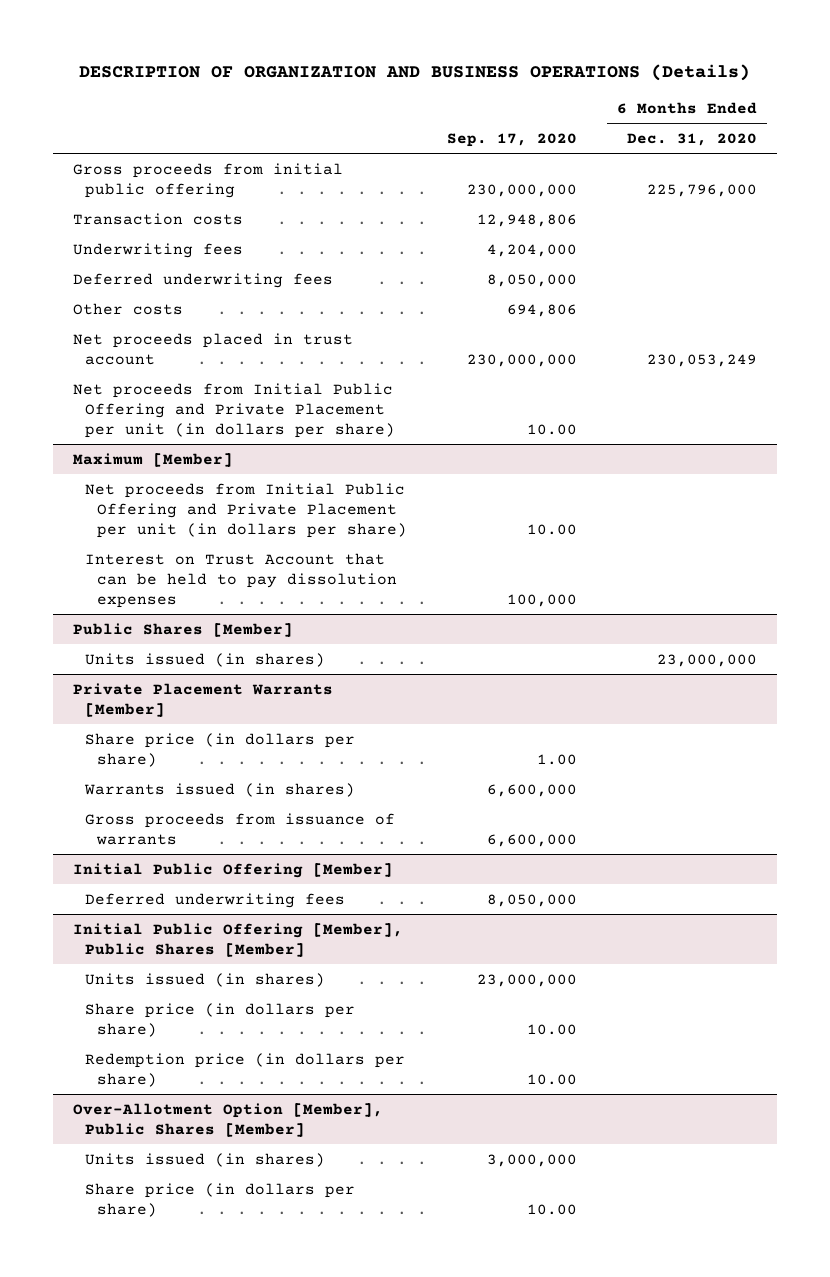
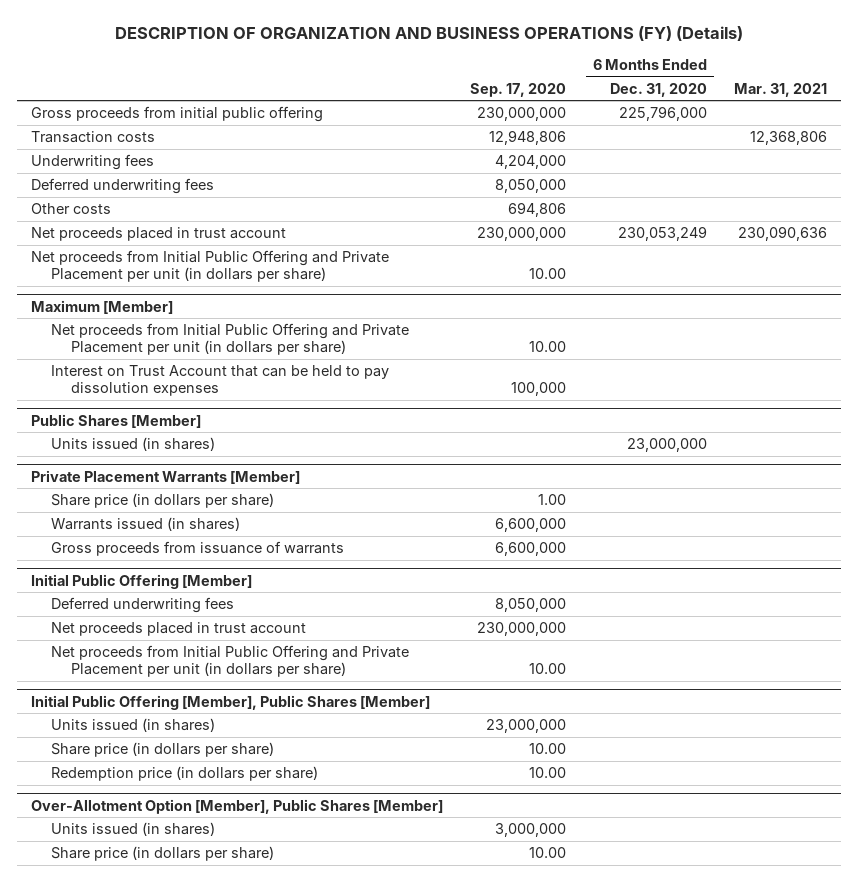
[78,64,750,82] DESCRIPTION OF ORGANIZATION AND BUSINESS OPERATIONS (Details) -> [114,26,743,42] DESCRIPTION OF ORGANIZATION AND BUSINESS OPERATIONS (FY) (Details)
none -> [734,82,828,97] Mar. 31, 2021
none -> [50,621,306,636] Net proceeds placed in trust account
none -> [50,644,409,678] Net proceeds from Initial Public Offering and Private Placement per unit (in dollars per share)

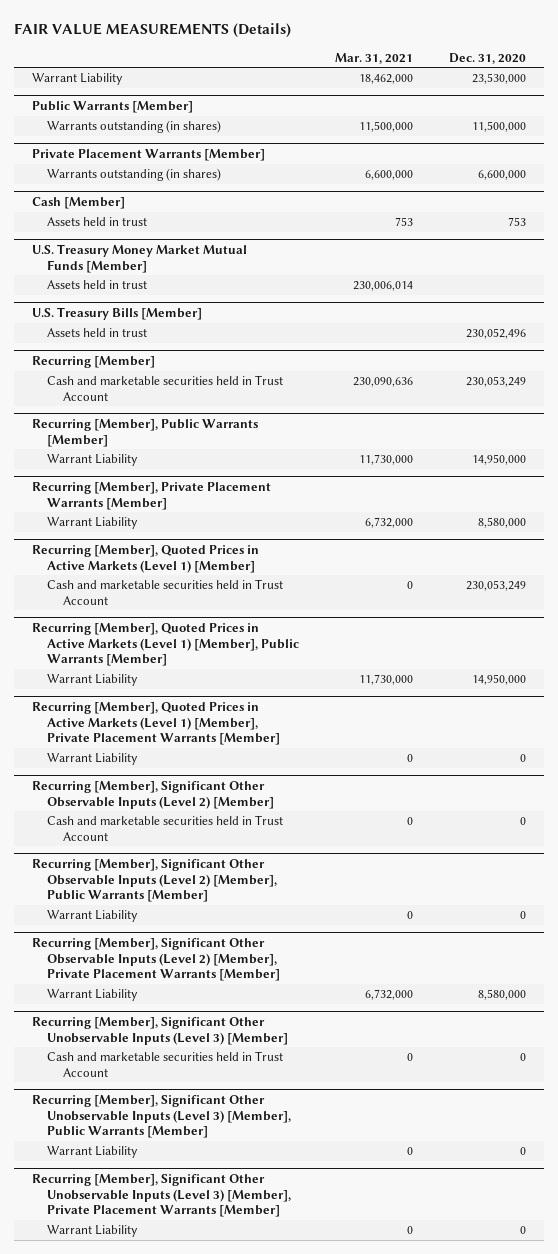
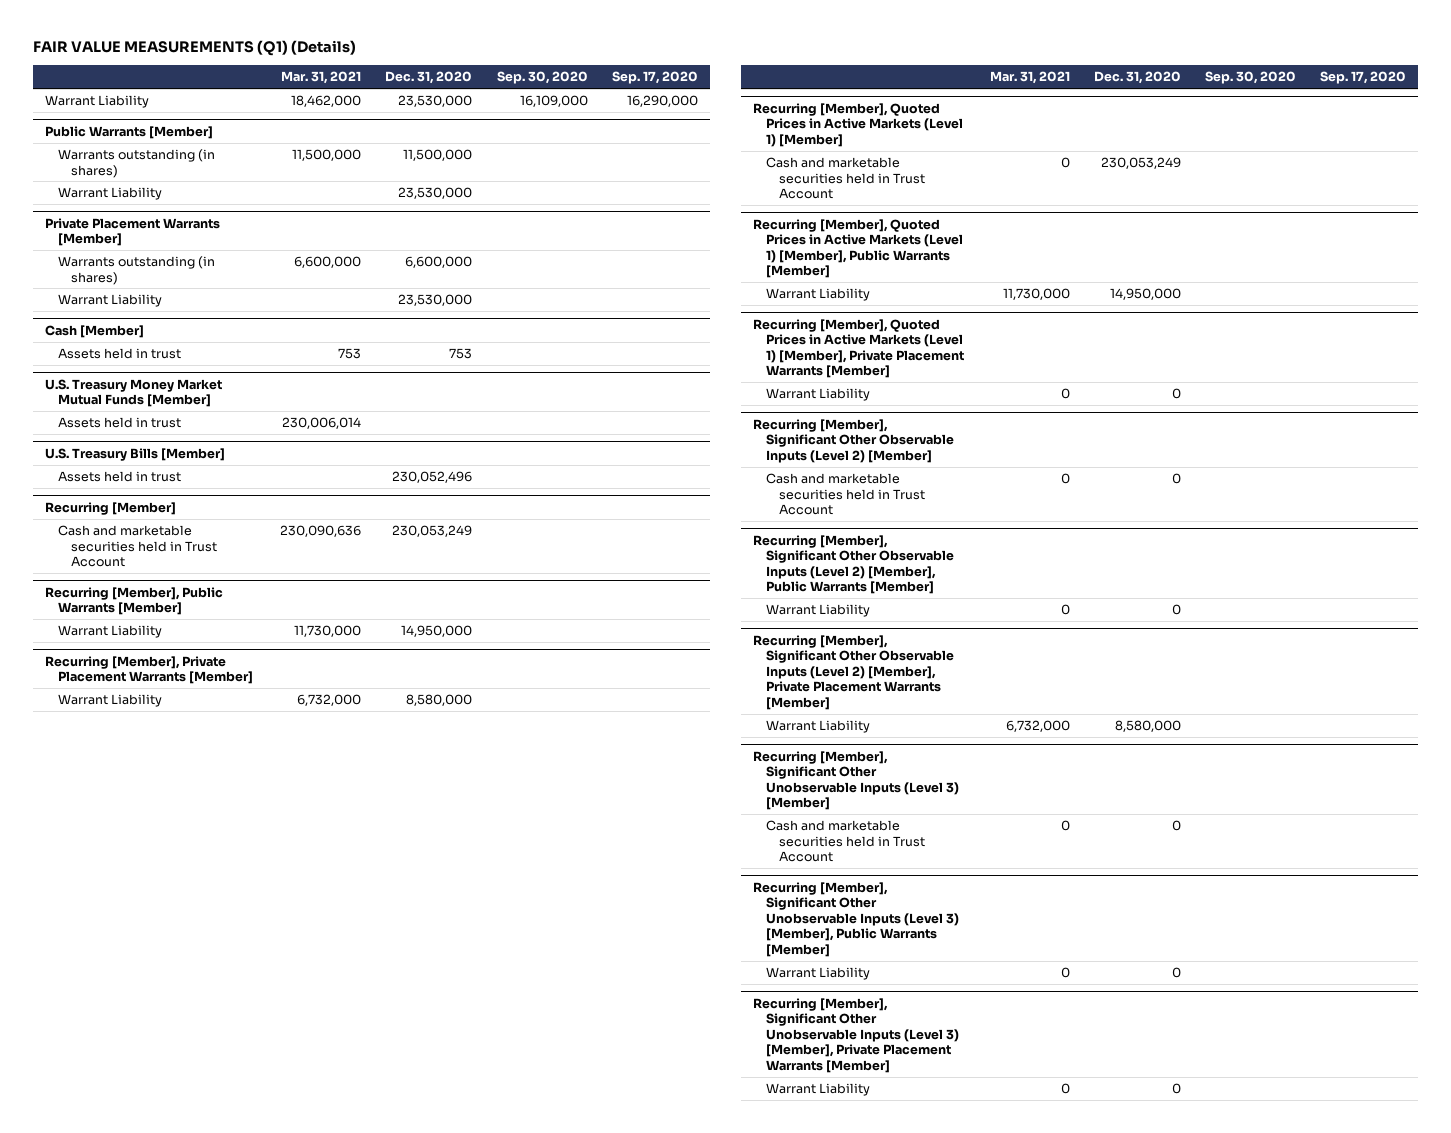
[13,23,291,39] FAIR VALUE MEASUREMENTS (Details) -> [32,40,356,57] FAIR VALUE MEASUREMENTS (Q1) (Details)
none -> [496,71,588,85] Sep. 30, 2020
none -> [611,71,698,85] Sep. 17, 2020
none -> [58,187,163,201] Warrant Liability
none -> [58,294,163,308] Warrant Liability

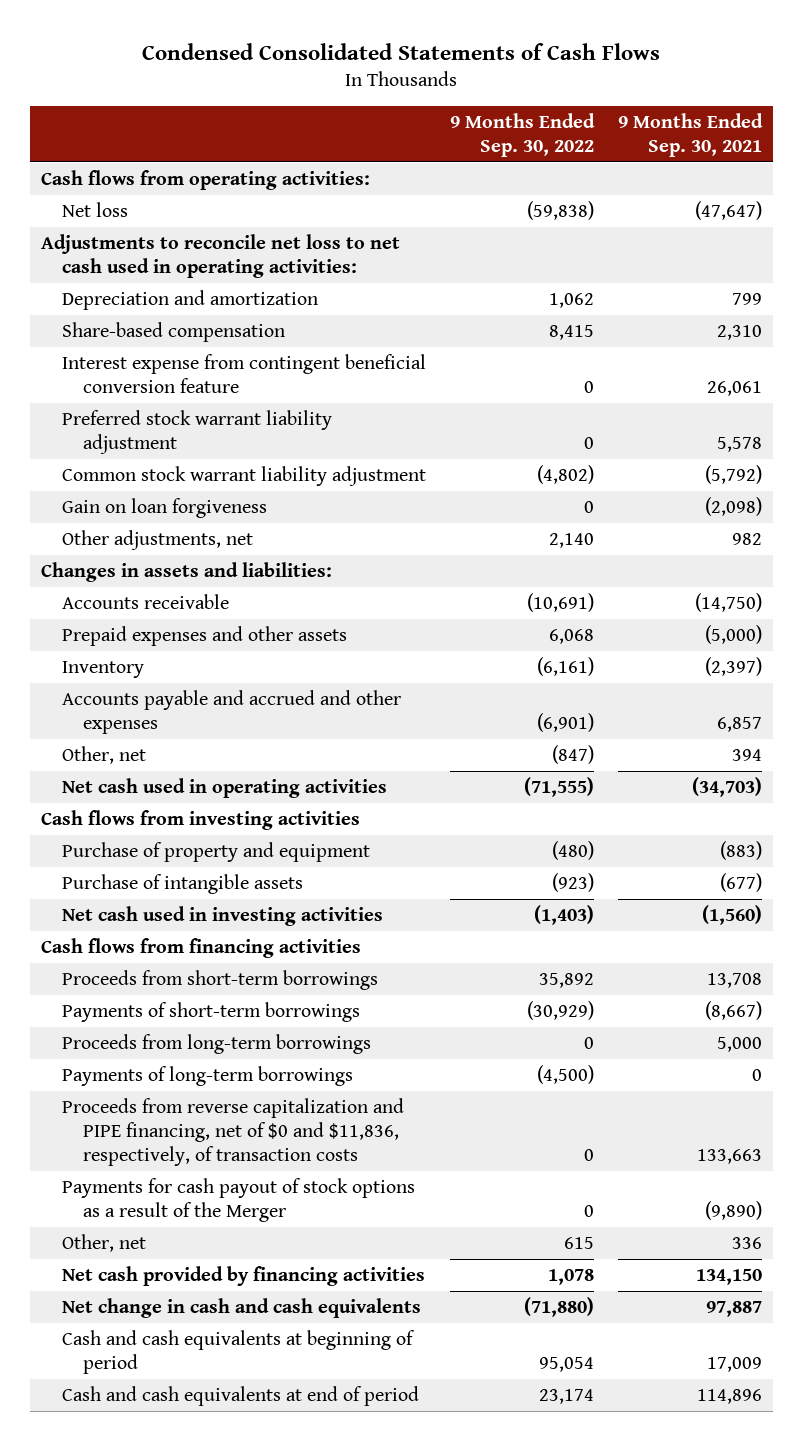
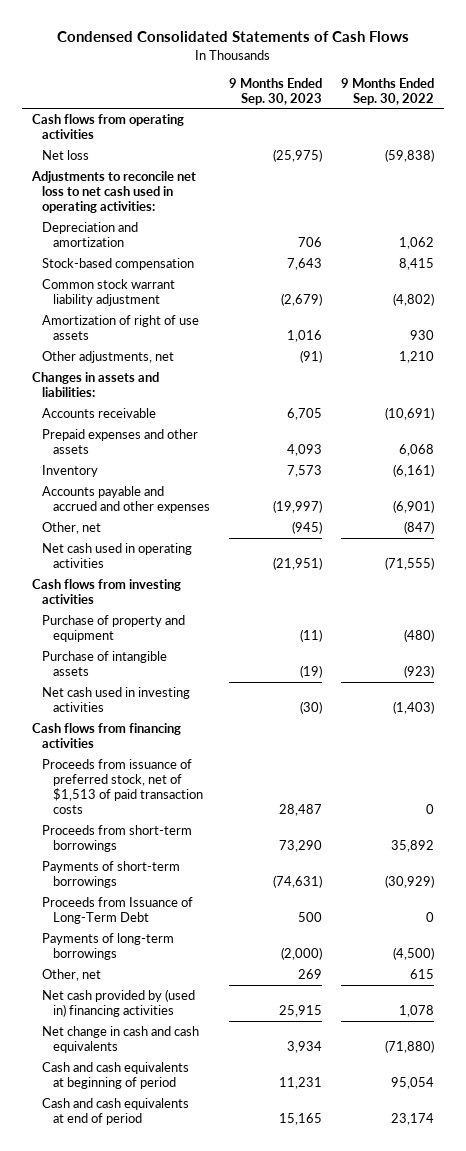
[617,113,763,157] 9 Months Ended Sep. 30, 2021 -> none
none -> [229,77,323,105] 9 Months Ended Sep. 30, 2023
[41,170,371,191] Cash flows from operating activities: -> [31,113,184,140] Cash flows from operating activities
[62,354,427,393] Interest expense from contingent beneficial conversion feature -> none
[62,410,333,454] Preferred stock warrant liability adjustment -> none
[62,322,286,343] Share-based compensation -> [42,257,195,270] Stock-based compensation
[62,498,268,519] Gain on loan forgiveness -> none
none -> [42,314,200,341] Amortization of right of use assets
[548,533,594,549] 2,140 -> [399,350,435,363] 1,210
none -> [42,758,203,815] Proceeds from issuance of preferred stock, net of $1,513 of paid transaction costs
[62,1034,372,1055] Proceeds from long-term borrowings -> [42,896,194,925] Proceeds from Issuance of Long-Term Debt
[62,1098,405,1166] Proceeds from reverse capitalization and PIPE financing, net of $0 and $11,836, respectively, of transaction costs -> none
[62,1178,416,1222] Payments for cash payout of stock options as a result of the Merger -> none
[62,1266,426,1287] Net cash provided by financing activities -> [42,988,196,1018] Net cash provided by (used in) financing activities

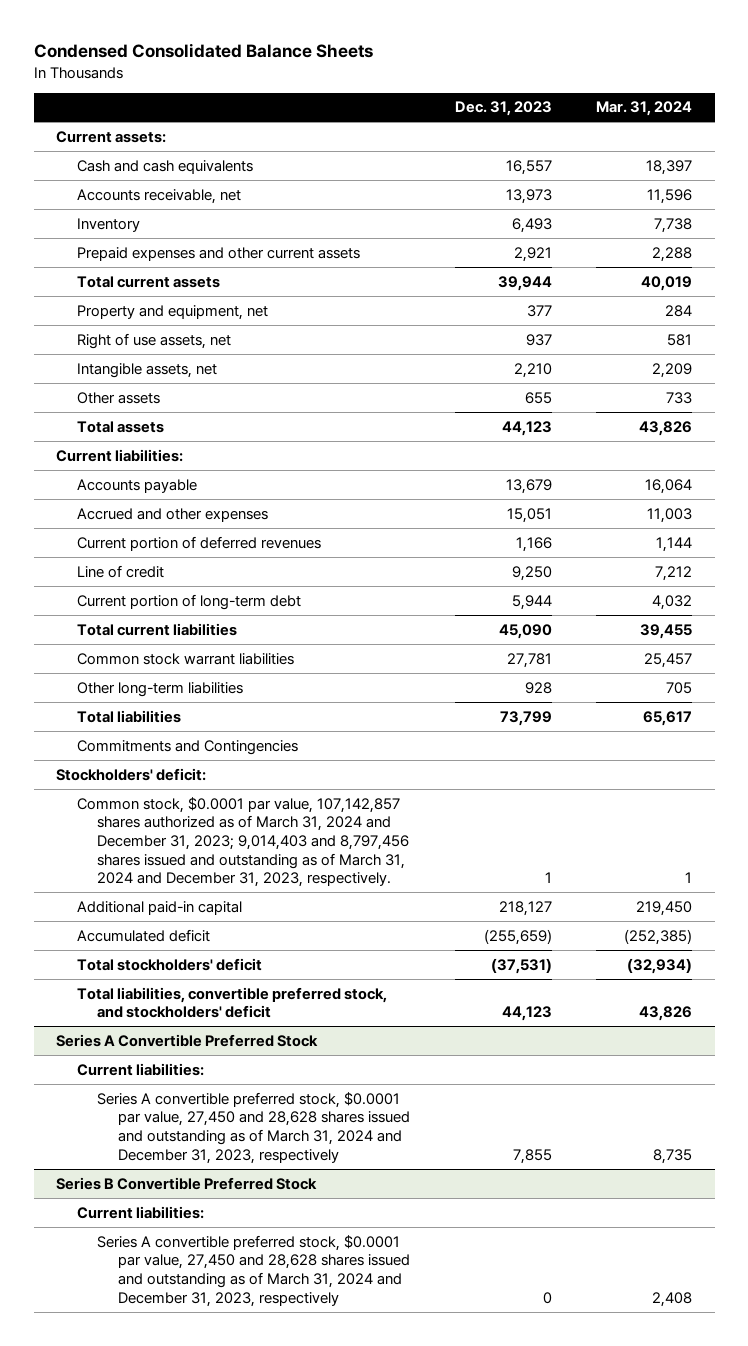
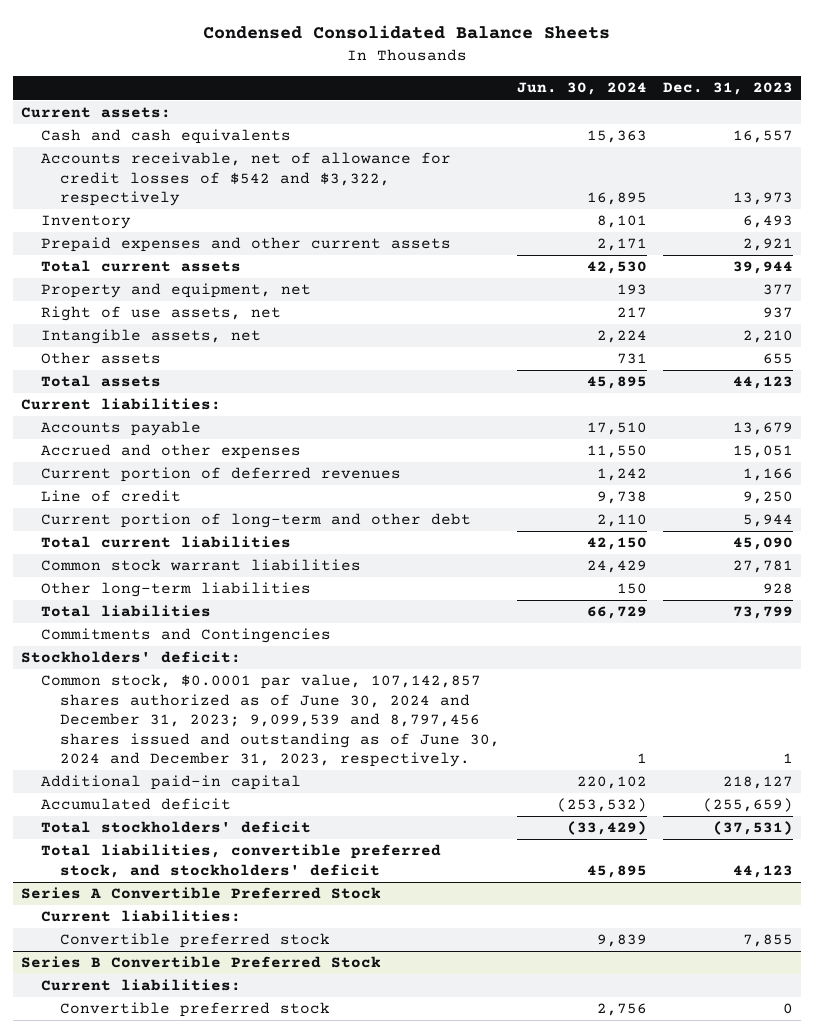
[596,101,693,117] Mar. 31, 2024 -> none
none -> [516,82,647,96] Jun. 30, 2024
[76,188,241,204] Accounts receivable, net -> [40,152,451,207] Accounts receivable, net of allowance for credit losses of $542 and $3,322, respectively
[76,593,301,610] Current portion of long-term debt -> [40,513,471,529] Current portion of long-term and other debt
[76,796,410,888] Common stock, $0.0001 par value, 107,142,857 shares authorized as of March 31, 2024 and December 31, 2023; 9,014,403 and 8,797,456 shares issued and outstanding as of March 31, 2024 and December 31, 2023, respectively. -> [40,674,501,768] Common stock, $0.0001 par value, 107,142,857 shares authorized as of June 30, 2024 and December 31, 2023; 9,099,539 and 8,797,456 shares issued and outstanding as of June 30, 2024 and December 31, 2023, respectively.
[97,1091,411,1164] Series A convertible preferred stock, $0.0001 par value, 27,450 and 28,628 shares issued and outstanding as of March 31, 2024 and December 31, 2023, respectively -> [60,933,331,949] Convertible preferred stock
[97,1234,411,1307] Series A convertible preferred stock, $0.0001 par value, 27,450 and 28,628 shares issued and outstanding as of March 31, 2024 and December 31, 2023, respectively -> [60,1002,331,1018] Convertible preferred stock

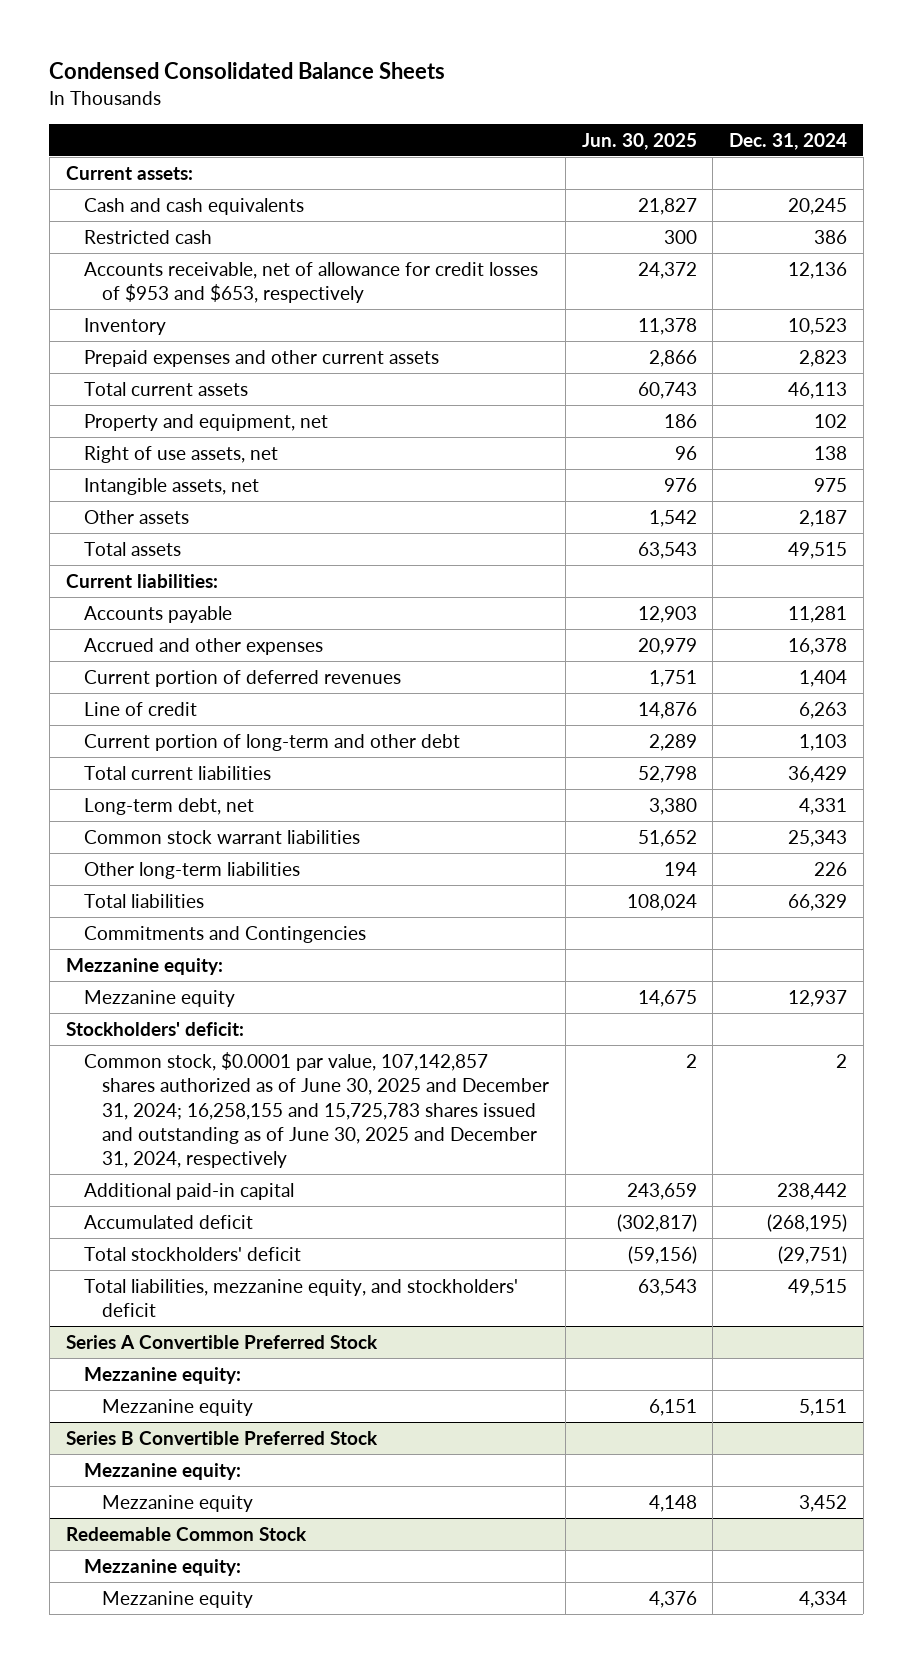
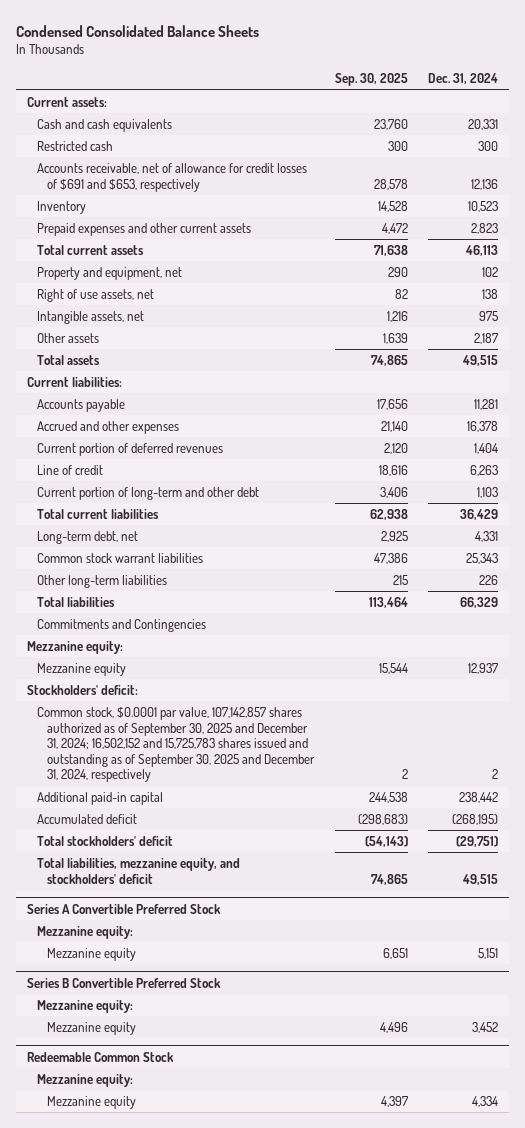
[581,132,697,150] Jun. 30, 2025 -> none
none -> [334,73,408,87] Sep. 30, 2025
[788,197,848,215] 20,245 -> [468,119,499,131] 20,331
[814,229,848,244] 386 -> [478,141,499,152] 300
[83,261,538,304] Accounts receivable, net of allowance for credit losses of $953 and $653, respectively -> [36,163,307,192] Accounts receivable, net of allowance for credit losses of $691 and $653, respectively
[83,1051,549,1169] Common stock, $0.0001 par value, 107,142,857 shares authorized as of June 30, 2025 and December 31, 2024; 16,258,155 and 15,725,783 shares issued and outstanding as of June 30, 2025 and December 31, 2024, respectively -> [36,707,315,783] Common stock, $0.0001 par value, 107,142,857 shares authorized as of September 30, 2025 and December 31, 2024; 16,502,152 and 15,725,783 shares issued and outstanding as of September 30, 2025 and December 31, 2024, respectively

